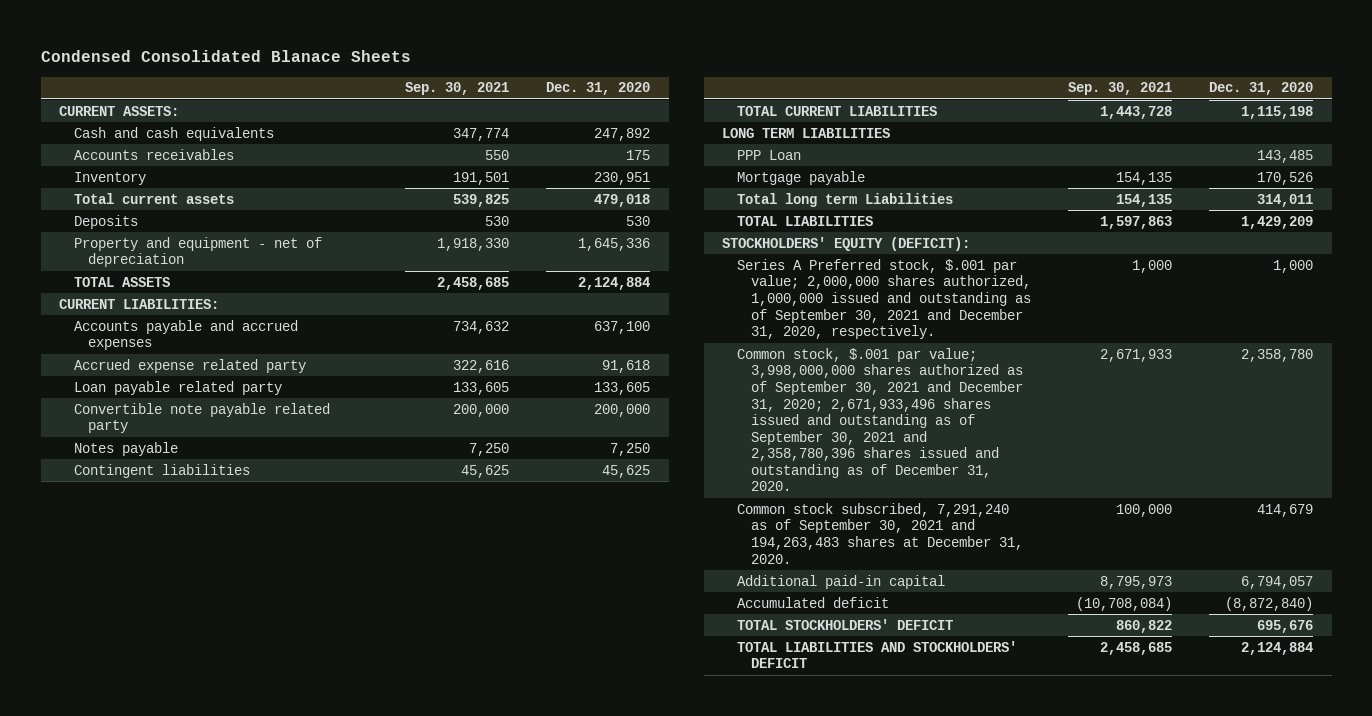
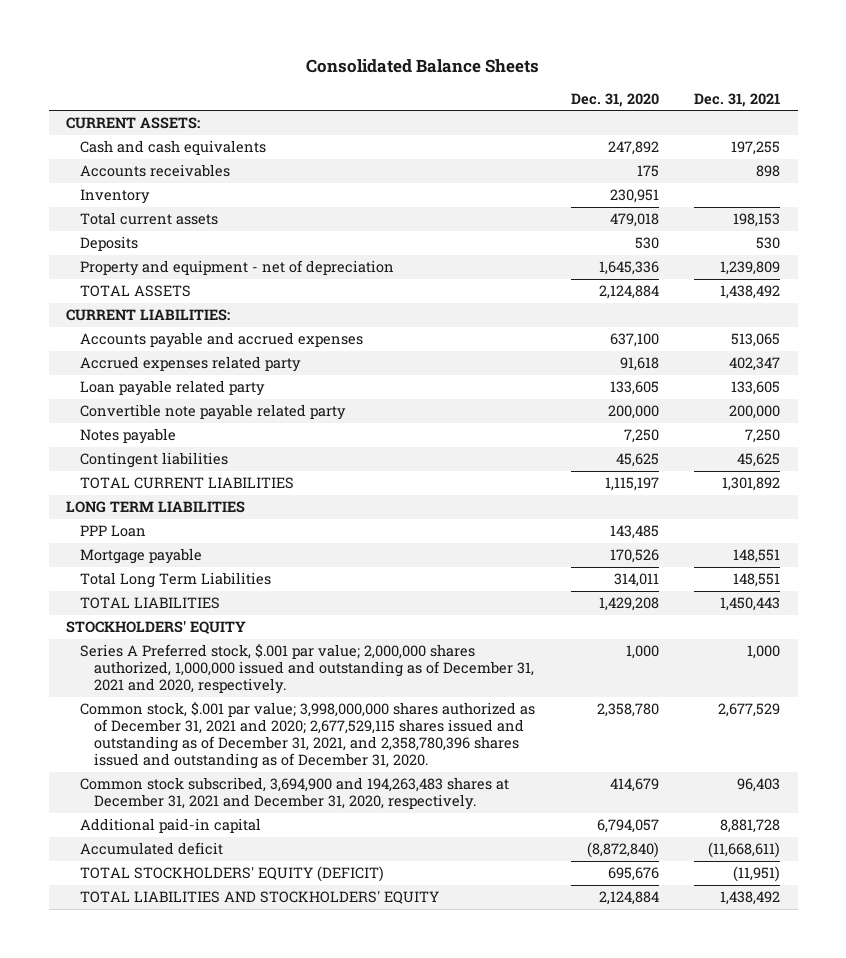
[40,50,411,63] Condensed Consolidated Blanace Sheets -> [306,58,540,73] Consolidated Balance Sheets
[405,82,510,96] Sep. 30, 2021 -> none
none -> [693,92,780,107] Dec. 31, 2021
[73,358,306,373] Accrued expense related party -> [80,356,302,373] Accrued expenses related party
[1241,105,1314,119] 1,115,198 -> [604,477,659,492] 1,115,197
[736,192,953,207] Total long term Liabilities -> [80,572,272,589] Total Long Term Liabilities
[1241,215,1314,229] 1,429,209 -> [598,597,659,612] 1,429,208
[722,236,971,251] STOCKHOLDERS' EQUITY (DEFICIT): -> [66,620,247,635] STOCKHOLDERS' EQUITY
[736,258,1032,340] Series A Preferred stock, $.001 par value; 2,000,000 shares authorized, 1,000,000 issued and outstanding as of September 30, 2021 and December 31, 2020, respectively. -> [80,644,535,695] Series A Preferred stock, $.001 par value; 2,000,000 shares authorized, 1,000,000 issued and outstanding as of December 31, 2021 and 2020, respectively.
[736,347,1024,492] Common stock, $.001 par value; 3,998,000,000 shares authorized as of September 30, 2021 and December 31, 2020; 2,671,933,496 shares issued and outstanding as of September 30, 2021 and 2,358,780,396 shares issued and outstanding as of December 31, 2020. -> [80,702,536,770] Common stock, $.001 par value; 3,998,000,000 shares authorized as of December 31, 2021 and 2020; 2,677,529,115 shares issued and outstanding as of December 31, 2021, and 2,358,780,396 shares issued and outstanding as of December 31, 2020.
[736,502,1024,564] Common stock subscribed, 7,291,240 as of September 30, 2021 and 194,263,483 shares at December 31, 2020. -> [80,777,510,811] Common stock subscribed, 3,694,900 and 194,263,483 shares at December 31, 2021 and December 31, 2020, respectively.
[736,618,953,630] TOTAL STOCKHOLDERS' DEFICIT -> [80,866,385,883] TOTAL STOCKHOLDERS' EQUITY (DEFICIT)
[736,640,1017,669] TOTAL LIABILITIES AND STOCKHOLDERS' DEFICIT -> [80,890,440,905] TOTAL LIABILITIES AND STOCKHOLDERS' EQUITY

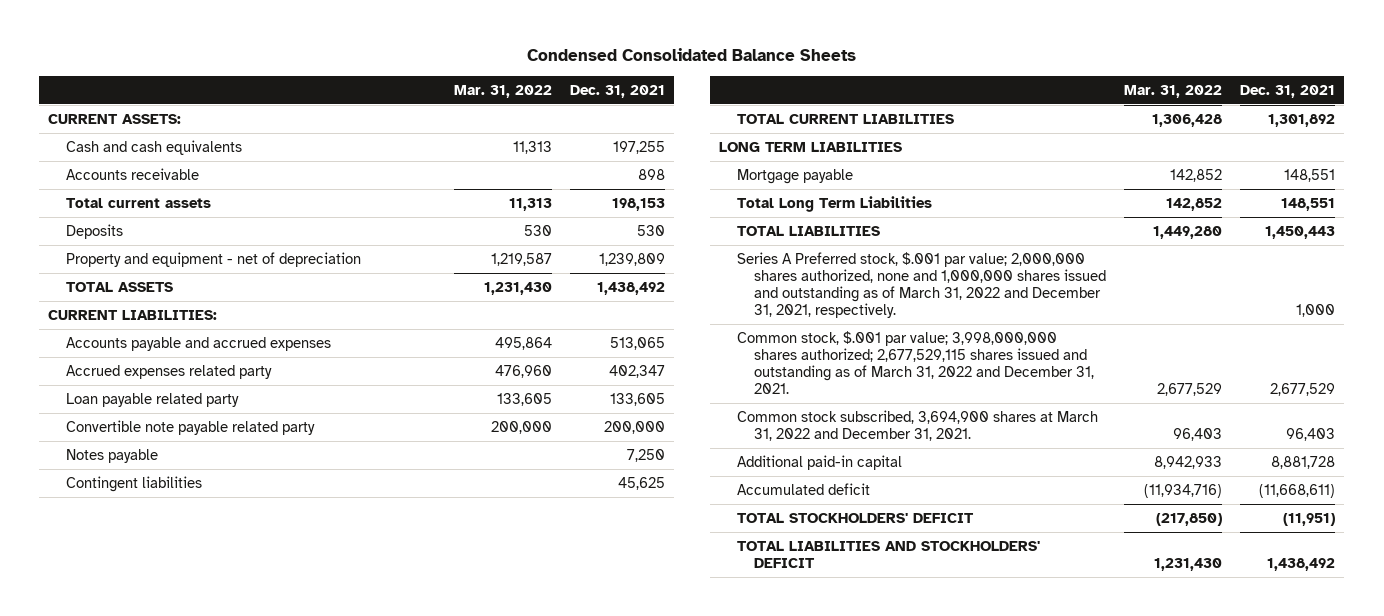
[306,58,540,73] Consolidated Balance Sheets -> [526,48,856,62] Condensed Consolidated Balance Sheets
[570,92,659,107] Dec. 31, 2020 -> none
none -> [453,84,552,98] Mar. 31, 2022
[80,189,151,205] Inventory -> none
[80,164,231,178] Accounts receivables -> [66,167,200,180] Accounts receivable
[80,525,147,538] PPP Loan -> none
[66,620,247,635] STOCKHOLDERS' EQUITY -> none
[80,644,535,695] Series A Preferred stock, $.001 par value; 2,000,000 shares authorized, 1,000,000 issued and outstanding as of December 31, 2021 and 2020, respectively. -> [736,251,1107,319] Series A Preferred stock, $.001 par value; 2,000,000 shares authorized, none and 1,000,000 shares issued and outstanding as of March 31, 2022 and December 31, 2021, respectively.
[80,702,536,770] Common stock, $.001 par value; 3,998,000,000 shares authorized as of December 31, 2021 and 2020; 2,677,529,115 shares issued and outstanding as of December 31, 2021, and 2,358,780,396 shares issued and outstanding as of December 31, 2020. -> [736,330,1095,395] Common stock, $.001 par value; 3,998,000,000 shares authorized; 2,677,529,115 shares issued and outstanding as of March 31, 2022 and December 31, 2021.
[80,777,510,811] Common stock subscribed, 3,694,900 and 194,263,483 shares at December 31, 2021 and December 31, 2020, respectively. -> [736,409,1098,441] Common stock subscribed, 3,694,900 shares at March 31, 2022 and December 31, 2021.
[80,866,385,883] TOTAL STOCKHOLDERS' EQUITY (DEFICIT) -> [736,512,974,523] TOTAL STOCKHOLDERS' DEFICIT
[80,890,440,905] TOTAL LIABILITIES AND STOCKHOLDERS' EQUITY -> [736,540,1040,568] TOTAL LIABILITIES AND STOCKHOLDERS' DEFICIT

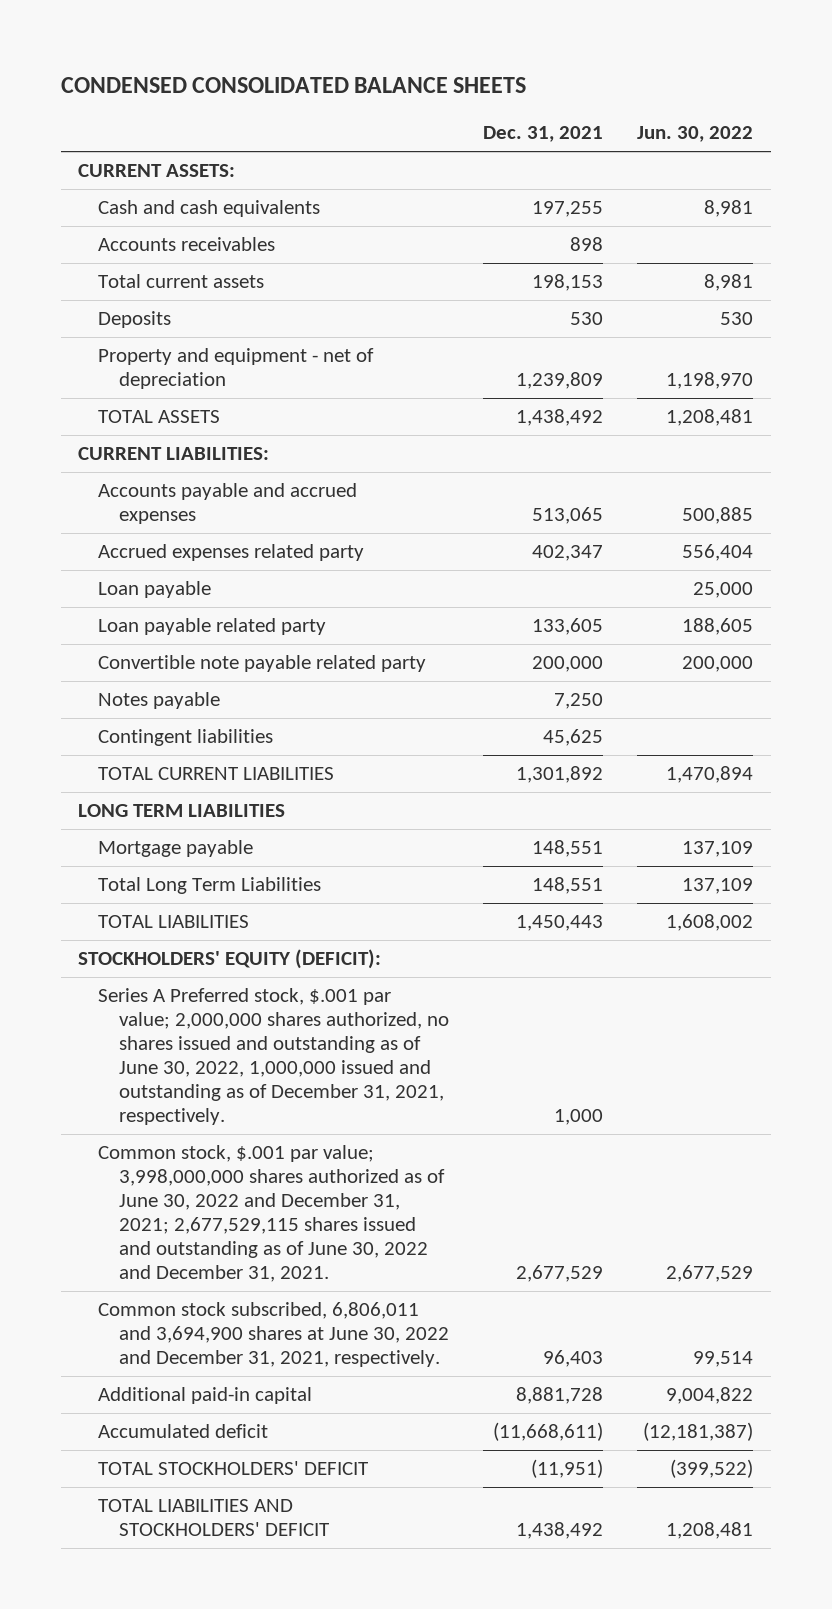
[526,48,856,62] Condensed Consolidated Balance Sheets -> [61,77,527,94] CONDENSED CONSOLIDATED BALANCE SHEETS
[453,84,552,98] Mar. 31, 2022 -> none
none -> [637,126,754,143] Jun. 30, 2022
[66,167,200,180] Accounts receivable -> [98,237,276,252] Accounts receivables
none -> [98,581,212,599] Loan payable
none -> [78,949,382,970] STOCKHOLDERS' EQUITY (DEFICIT):
[736,251,1107,319] Series A Preferred stock, $.001 par value; 2,000,000 shares authorized, none and 1,000,000 shares issued and outstanding as of March 31, 2022 and December 31, 2021, respectively. -> [98,988,449,1125] Series A Preferred stock, $.001 par value; 2,000,000 shares authorized, no shares issued and outstanding as of June 30, 2022, 1,000,000 issued and outstanding as of December 31, 2021, respectively.
[736,330,1095,395] Common stock, $.001 par value; 3,998,000,000 shares authorized; 2,677,529,115 shares issued and outstanding as of March 31, 2022 and December 31, 2021. -> [98,1145,445,1282] Common stock, $.001 par value; 3,998,000,000 shares authorized as of June 30, 2022 and December 31, 2021; 2,677,529,115 shares issued and outstanding as of June 30, 2022 and December 31, 2021.
[736,409,1098,441] Common stock subscribed, 3,694,900 shares at March 31, 2022 and December 31, 2021. -> [98,1302,449,1368] Common stock subscribed, 6,806,011 and 3,694,900 shares at June 30, 2022 and December 31, 2021, respectively.

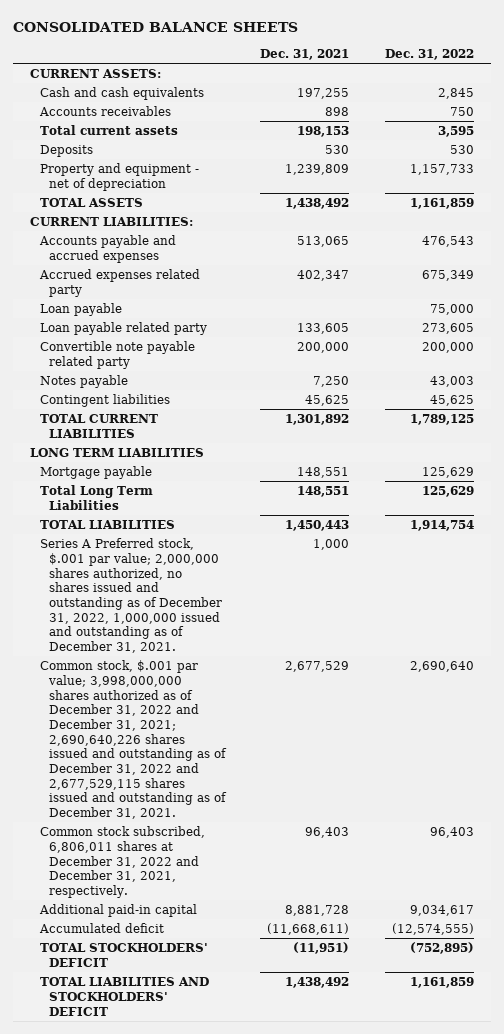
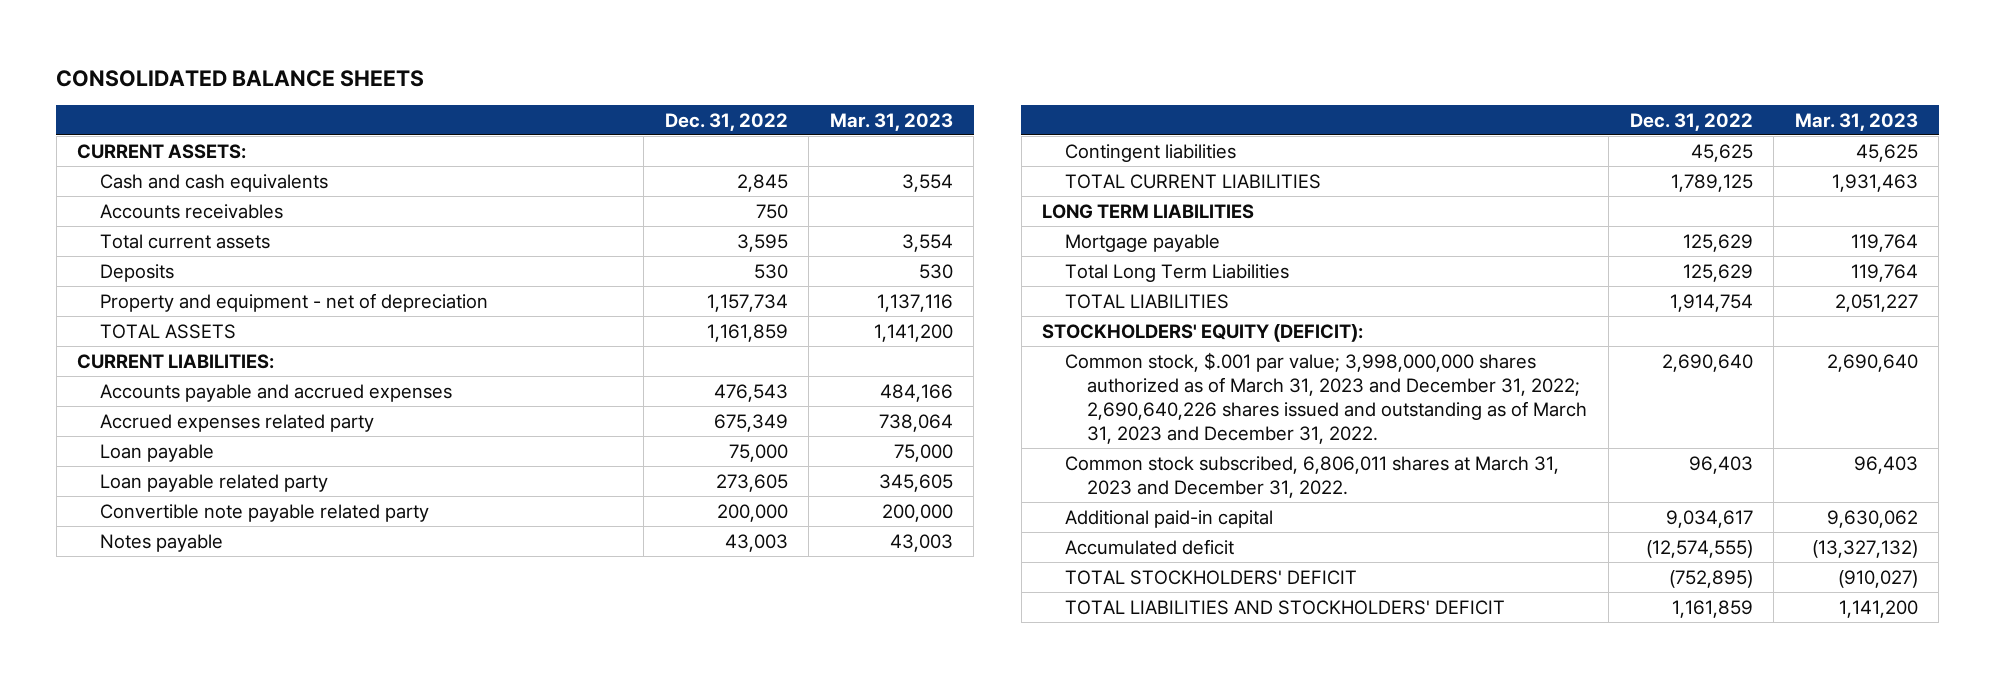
[260,48,350,60] Dec. 31, 2021 -> none
none -> [829,112,953,131] Mar. 31, 2023
[409,164,474,176] 1,157,733 -> [706,293,788,312] 1,157,734
[39,538,223,653] Series A Preferred stock, $.001 par value; 2,000,000 shares authorized, no shares issued and outstanding as of December 31, 2022, 1,000,000 issued and outstanding as of December 31, 2021. -> none
none -> [1042,323,1364,342] STOCKHOLDERS' EQUITY (DEFICIT):
[39,660,228,820] Common stock, $.001 par value; 3,998,000,000 shares authorized as of December 31, 2022 and December 31, 2021; 2,690,640,226 shares issued and outstanding as of December 31, 2022 and 2,677,529,115 shares issued and outstanding as of December 31, 2021. -> [1064,351,1588,444] Common stock, $.001 par value; 3,998,000,000 shares authorized as of March 31, 2023 and December 31, 2022; 2,690,640,226 shares issued and outstanding as of March 31, 2023 and December 31, 2022.
[39,826,205,898] Common stock subscribed, 6,806,011 shares at December 31, 2022 and December 31, 2021, respectively. -> [1064,455,1559,498] Common stock subscribed, 6,806,011 shares at March 31, 2023 and December 31, 2022.

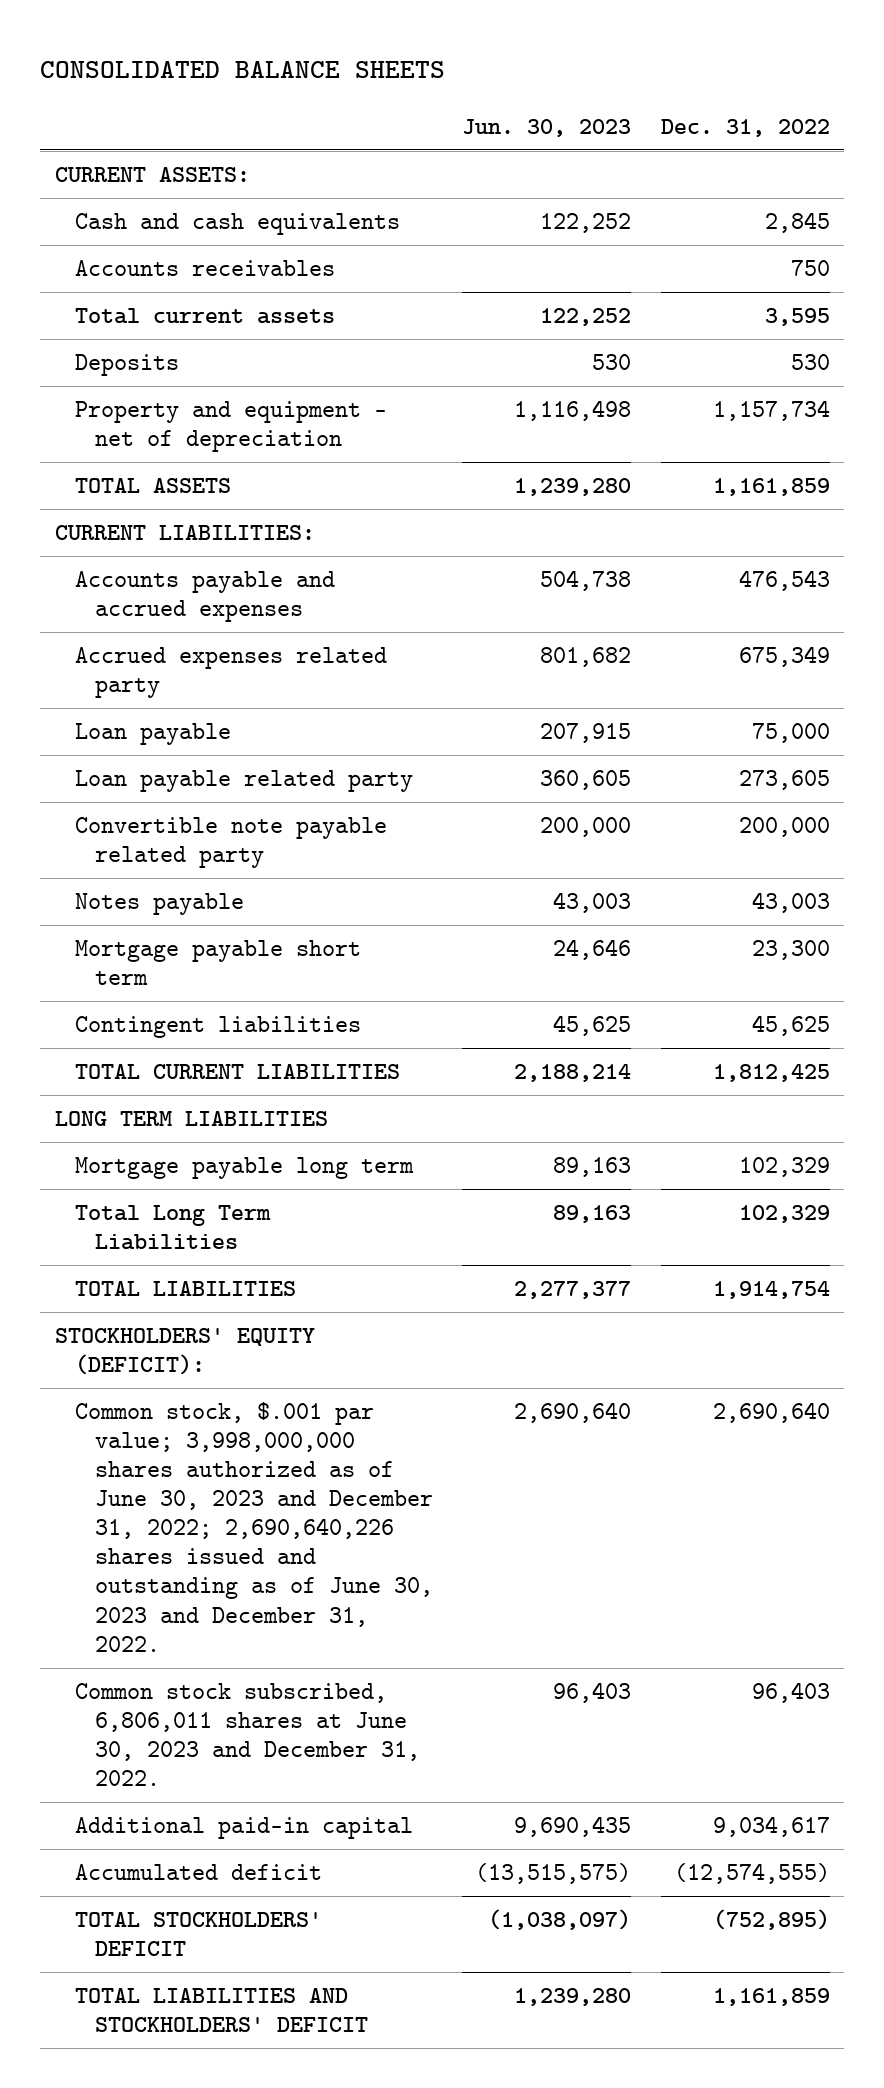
[829,112,953,131] Mar. 31, 2023 -> none
none -> [462,118,632,137] Jun. 30, 2023
none -> [74,939,361,985] Mortgage payable short term
[1670,173,1753,192] 1,789,125 -> [712,1063,830,1082] 1,812,425
[1064,233,1220,252] Mortgage payable -> [74,1156,414,1179] Mortgage payable long term
[1682,233,1753,252] 125,629 -> [738,1156,830,1177] 102,329
[1682,263,1753,282] 125,629 -> [738,1204,830,1223] 102,329
[1064,351,1588,444] Common stock, $.001 par value; 3,998,000,000 shares authorized as of March 31, 2023 and December 31, 2022; 2,690,640,226 shares issued and outstanding as of March 31, 2023 and December 31, 2022. -> [74,1401,434,1652] Common stock, $.001 par value; 3,998,000,000 shares authorized as of June 30, 2023 and December 31, 2022; 2,690,640,226 shares issued and outstanding as of June 30, 2023 and December 31, 2022.
[1064,455,1559,498] Common stock subscribed, 6,806,011 shares at March 31, 2023 and December 31, 2022. -> [74,1682,421,1787] Common stock subscribed, 6,806,011 shares at June 30, 2023 and December 31, 2022.

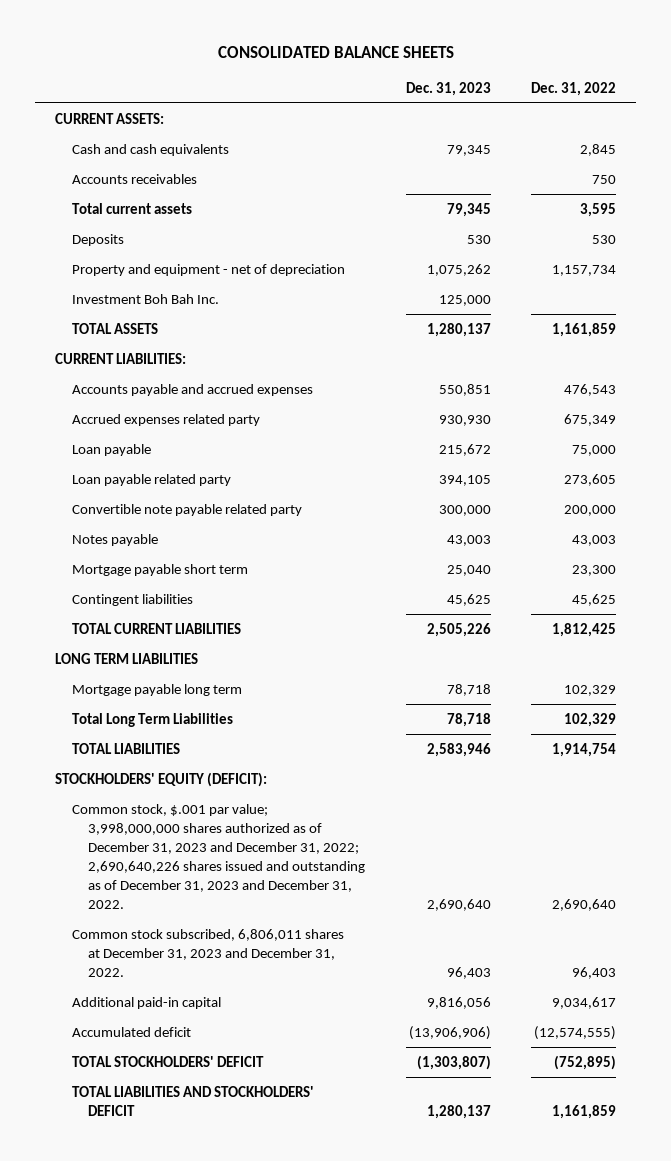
[462,118,632,137] Jun. 30, 2023 -> none
none -> [405,81,491,96] Dec. 31, 2023
none -> [71,293,219,304] Investment Boh Bah Inc.
[74,1401,434,1652] Common stock, $.001 par value; 3,998,000,000 shares authorized as of June 30, 2023 and December 31, 2022; 2,690,640,226 shares issued and outstanding as of June 30, 2023 and December 31, 2022. -> [71,803,366,910] Common stock, $.001 par value; 3,998,000,000 shares authorized as of December 31, 2023 and December 31, 2022; 2,690,640,226 shares issued and outstanding as of December 31, 2023 and December 31, 2022.
[74,1682,421,1787] Common stock subscribed, 6,806,011 shares at June 30, 2023 and December 31, 2022. -> [71,928,344,977] Common stock subscribed, 6,806,011 shares at December 31, 2023 and December 31, 2022.

